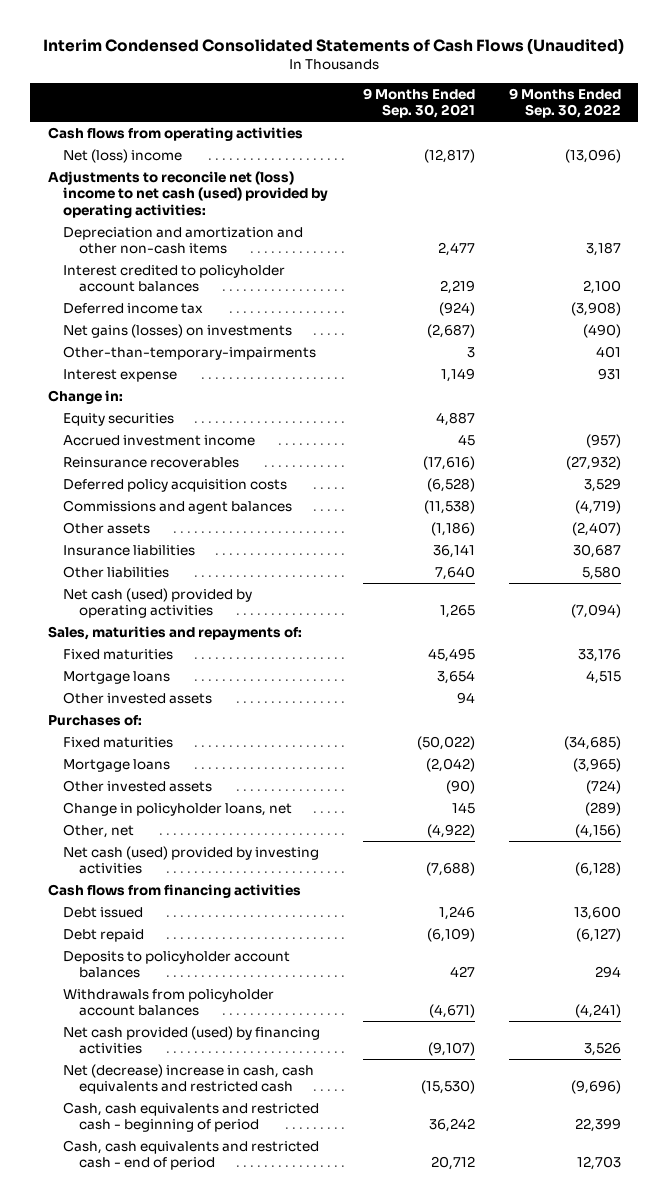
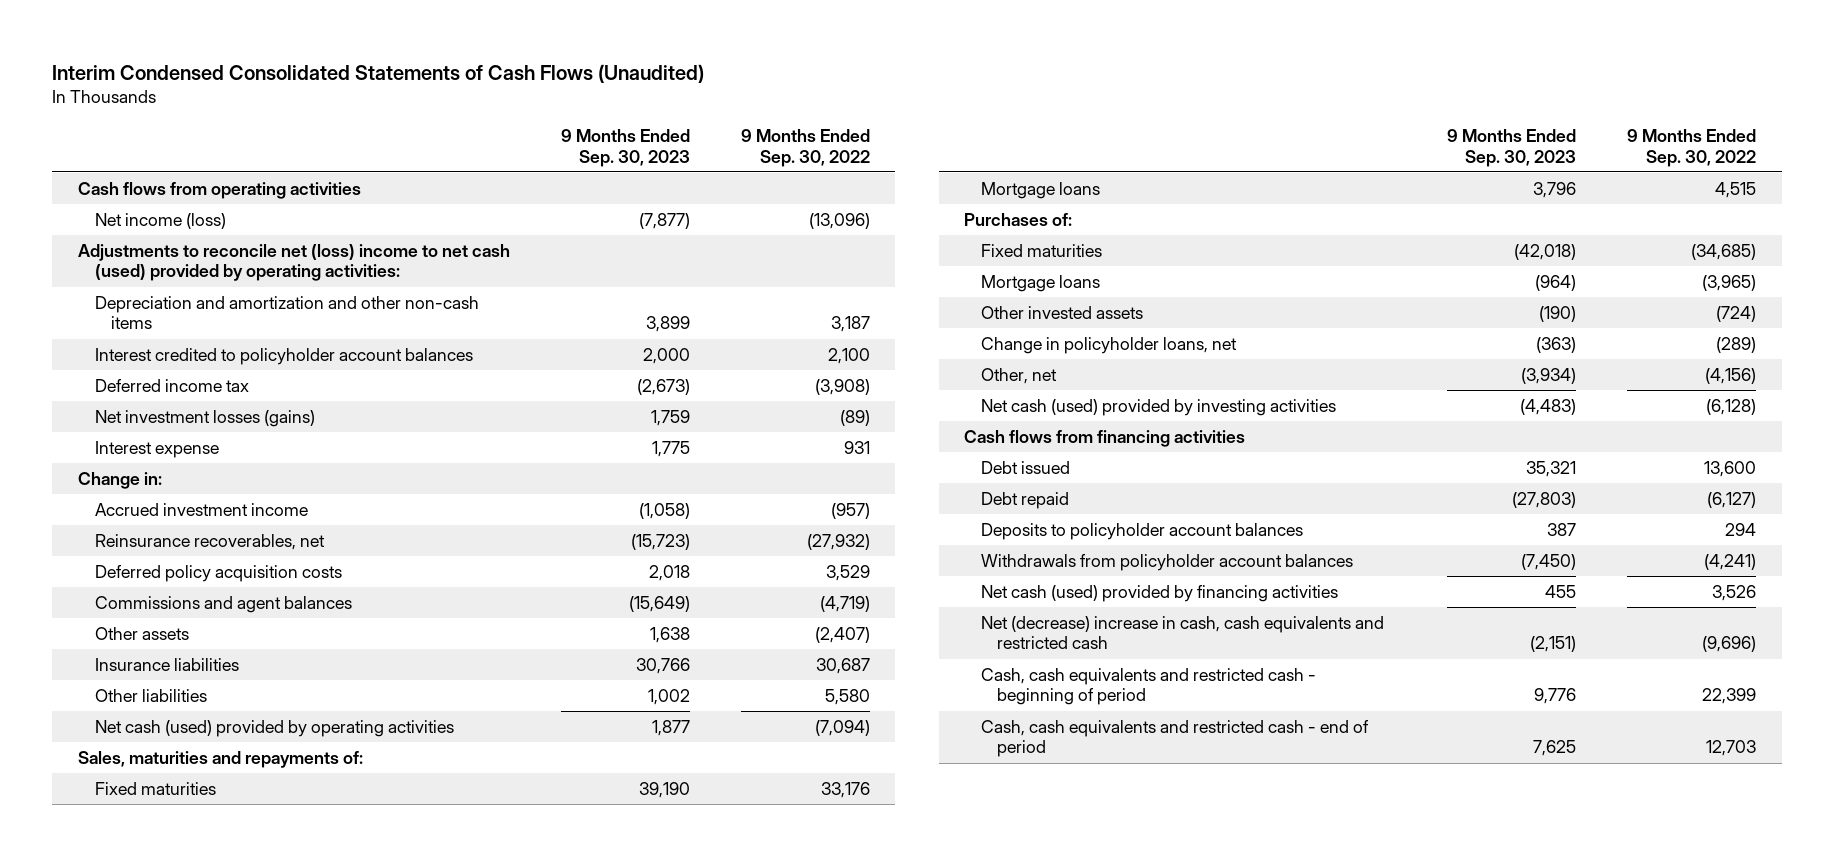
[362,87,475,119] 9 Months Ended Sep. 30, 2021 -> none
none -> [560,129,690,167] 9 Months Ended Sep. 30, 2023
[63,148,183,163] Net (loss) income -> [94,212,226,229] Net income (loss)
[63,345,317,360] Other-than-temporary-impairments -> none
[63,323,293,338] Net gains (losses) on investments -> [94,409,315,427] Net investment losses (gains)
[583,323,622,338] (490) -> [839,409,870,426] (89)
[63,412,175,426] Equity securities -> none
[63,456,240,468] Reinsurance recoverables -> [94,533,325,550] Reinsurance recoverables, net
[63,691,213,704] Other invested assets -> none
[63,1025,321,1055] Net cash provided (used) by financing activities -> [980,584,1338,602] Net cash (used) provided by financing activities

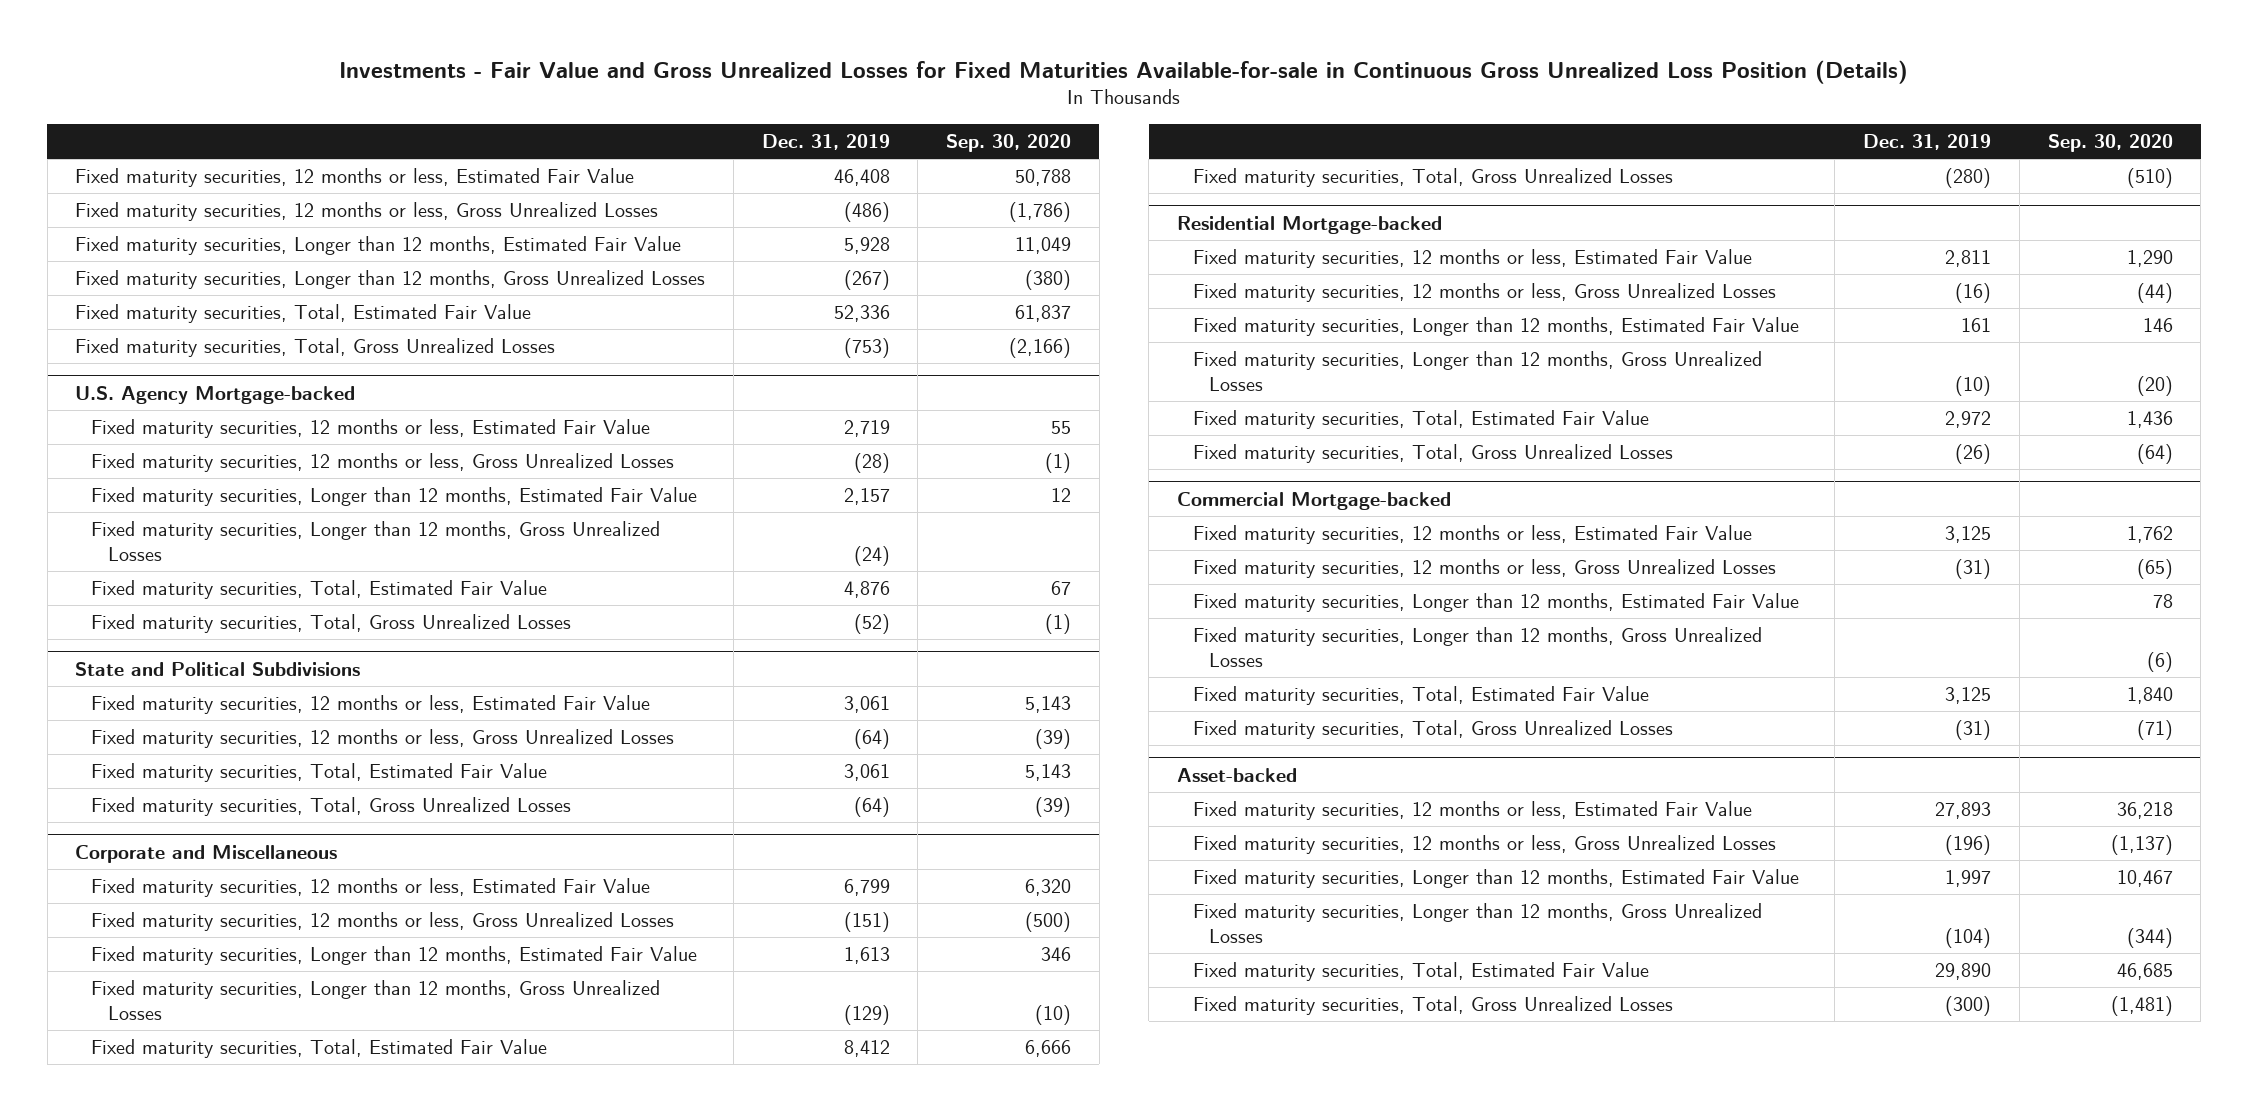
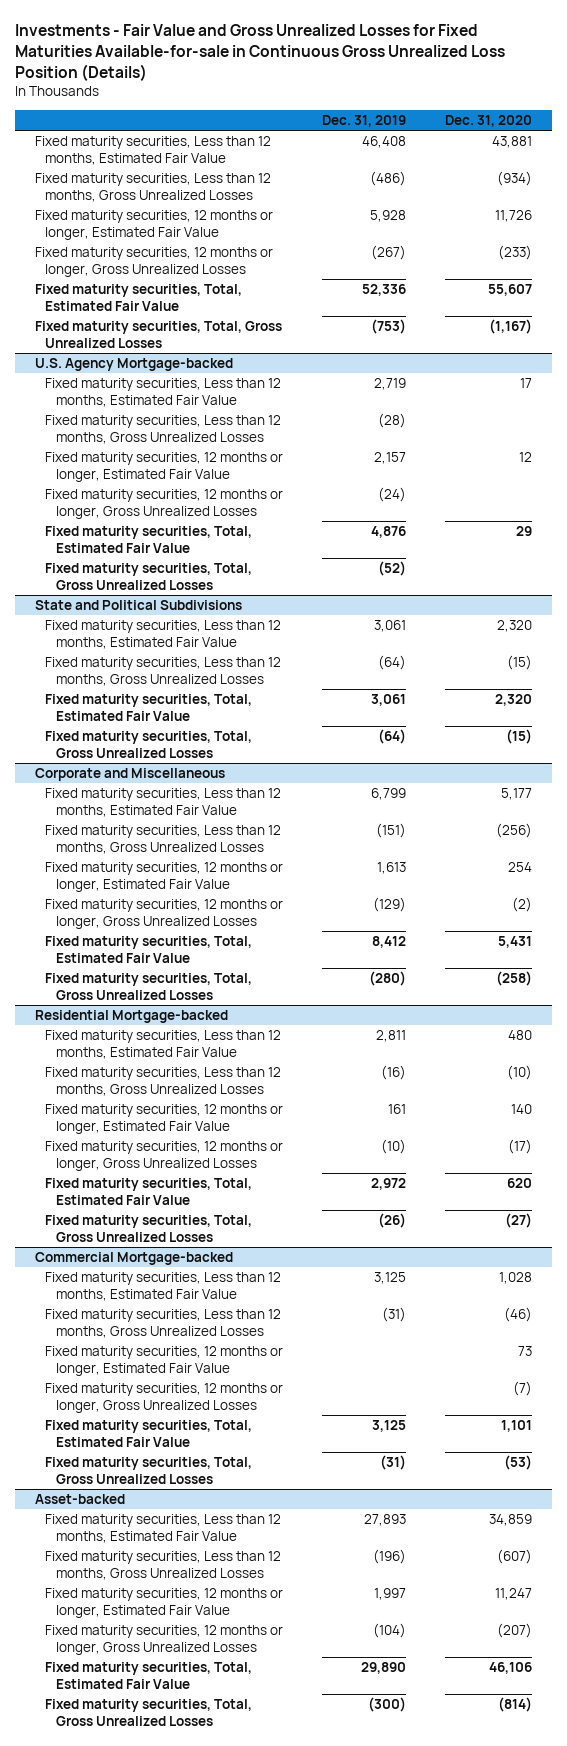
[946,133,1072,152] Sep. 30, 2020 -> none
none -> [445,115,533,128] Dec. 31, 2020
[75,168,635,188] Fixed maturity securities, 12 months or less, Estimated Fair Value -> [34,136,271,165] Fixed maturity securities, Less than 12 months, Estimated Fair Value
[75,202,659,222] Fixed maturity securities, 12 months or less, Gross Unrealized Losses -> [34,173,271,202] Fixed maturity securities, Less than 12 months, Gross Unrealized Losses
[75,236,682,256] Fixed maturity securities, Longer than 12 months, Estimated Fair Value -> [34,210,273,240] Fixed maturity securities, 12 months or longer, Estimated Fair Value
[75,270,706,290] Fixed maturity securities, Longer than 12 months, Gross Unrealized Losses -> [34,247,273,277] Fixed maturity securities, 12 months or longer, Gross Unrealized Losses
[91,419,651,439] Fixed maturity securities, 12 months or less, Estimated Fair Value -> [45,378,282,407] Fixed maturity securities, Less than 12 months, Estimated Fair Value
[91,453,675,473] Fixed maturity securities, 12 months or less, Gross Unrealized Losses -> [45,415,282,444] Fixed maturity securities, Less than 12 months, Gross Unrealized Losses
[91,487,698,507] Fixed maturity securities, Longer than 12 months, Estimated Fair Value -> [45,452,284,482] Fixed maturity securities, 12 months or longer, Estimated Fair Value
[91,521,661,562] Fixed maturity securities, Longer than 12 months, Gross Unrealized Losses -> [45,489,284,519] Fixed maturity securities, 12 months or longer, Gross Unrealized Losses
[91,695,651,715] Fixed maturity securities, 12 months or less, Estimated Fair Value -> [45,620,282,649] Fixed maturity securities, Less than 12 months, Estimated Fair Value
[91,729,675,749] Fixed maturity securities, 12 months or less, Gross Unrealized Losses -> [45,657,282,686] Fixed maturity securities, Less than 12 months, Gross Unrealized Losses
[91,878,651,898] Fixed maturity securities, 12 months or less, Estimated Fair Value -> [45,788,282,817] Fixed maturity securities, Less than 12 months, Estimated Fair Value
[91,912,675,932] Fixed maturity securities, 12 months or less, Gross Unrealized Losses -> [45,825,282,854] Fixed maturity securities, Less than 12 months, Gross Unrealized Losses
[91,946,698,966] Fixed maturity securities, Longer than 12 months, Estimated Fair Value -> [45,862,284,892] Fixed maturity securities, 12 months or longer, Estimated Fair Value
[91,980,661,1021] Fixed maturity securities, Longer than 12 months, Gross Unrealized Losses -> [45,899,284,929] Fixed maturity securities, 12 months or longer, Gross Unrealized Losses
[1192,249,1752,269] Fixed maturity securities, 12 months or less, Estimated Fair Value -> [45,1030,282,1059] Fixed maturity securities, Less than 12 months, Estimated Fair Value
[1192,283,1776,303] Fixed maturity securities, 12 months or less, Gross Unrealized Losses -> [45,1067,282,1096] Fixed maturity securities, Less than 12 months, Gross Unrealized Losses
[1192,317,1799,337] Fixed maturity securities, Longer than 12 months, Estimated Fair Value -> [45,1104,284,1134] Fixed maturity securities, 12 months or longer, Estimated Fair Value
[1192,351,1762,392] Fixed maturity securities, Longer than 12 months, Gross Unrealized Losses -> [45,1141,284,1171] Fixed maturity securities, 12 months or longer, Gross Unrealized Losses
[1192,525,1752,545] Fixed maturity securities, 12 months or less, Estimated Fair Value -> [45,1272,282,1301] Fixed maturity securities, Less than 12 months, Estimated Fair Value
[1192,559,1776,579] Fixed maturity securities, 12 months or less, Gross Unrealized Losses -> [45,1309,282,1338] Fixed maturity securities, Less than 12 months, Gross Unrealized Losses
[1192,593,1799,613] Fixed maturity securities, Longer than 12 months, Estimated Fair Value -> [45,1346,284,1376] Fixed maturity securities, 12 months or longer, Estimated Fair Value
[1192,627,1762,668] Fixed maturity securities, Longer than 12 months, Gross Unrealized Losses -> [45,1383,284,1413] Fixed maturity securities, 12 months or longer, Gross Unrealized Losses
[1192,801,1752,821] Fixed maturity securities, 12 months or less, Estimated Fair Value -> [45,1514,282,1543] Fixed maturity securities, Less than 12 months, Estimated Fair Value
[1192,835,1776,855] Fixed maturity securities, 12 months or less, Gross Unrealized Losses -> [45,1551,282,1580] Fixed maturity securities, Less than 12 months, Gross Unrealized Losses
[1192,869,1799,889] Fixed maturity securities, Longer than 12 months, Estimated Fair Value -> [45,1588,284,1618] Fixed maturity securities, 12 months or longer, Estimated Fair Value
[1192,903,1762,944] Fixed maturity securities, Longer than 12 months, Gross Unrealized Losses -> [45,1625,284,1655] Fixed maturity securities, 12 months or longer, Gross Unrealized Losses

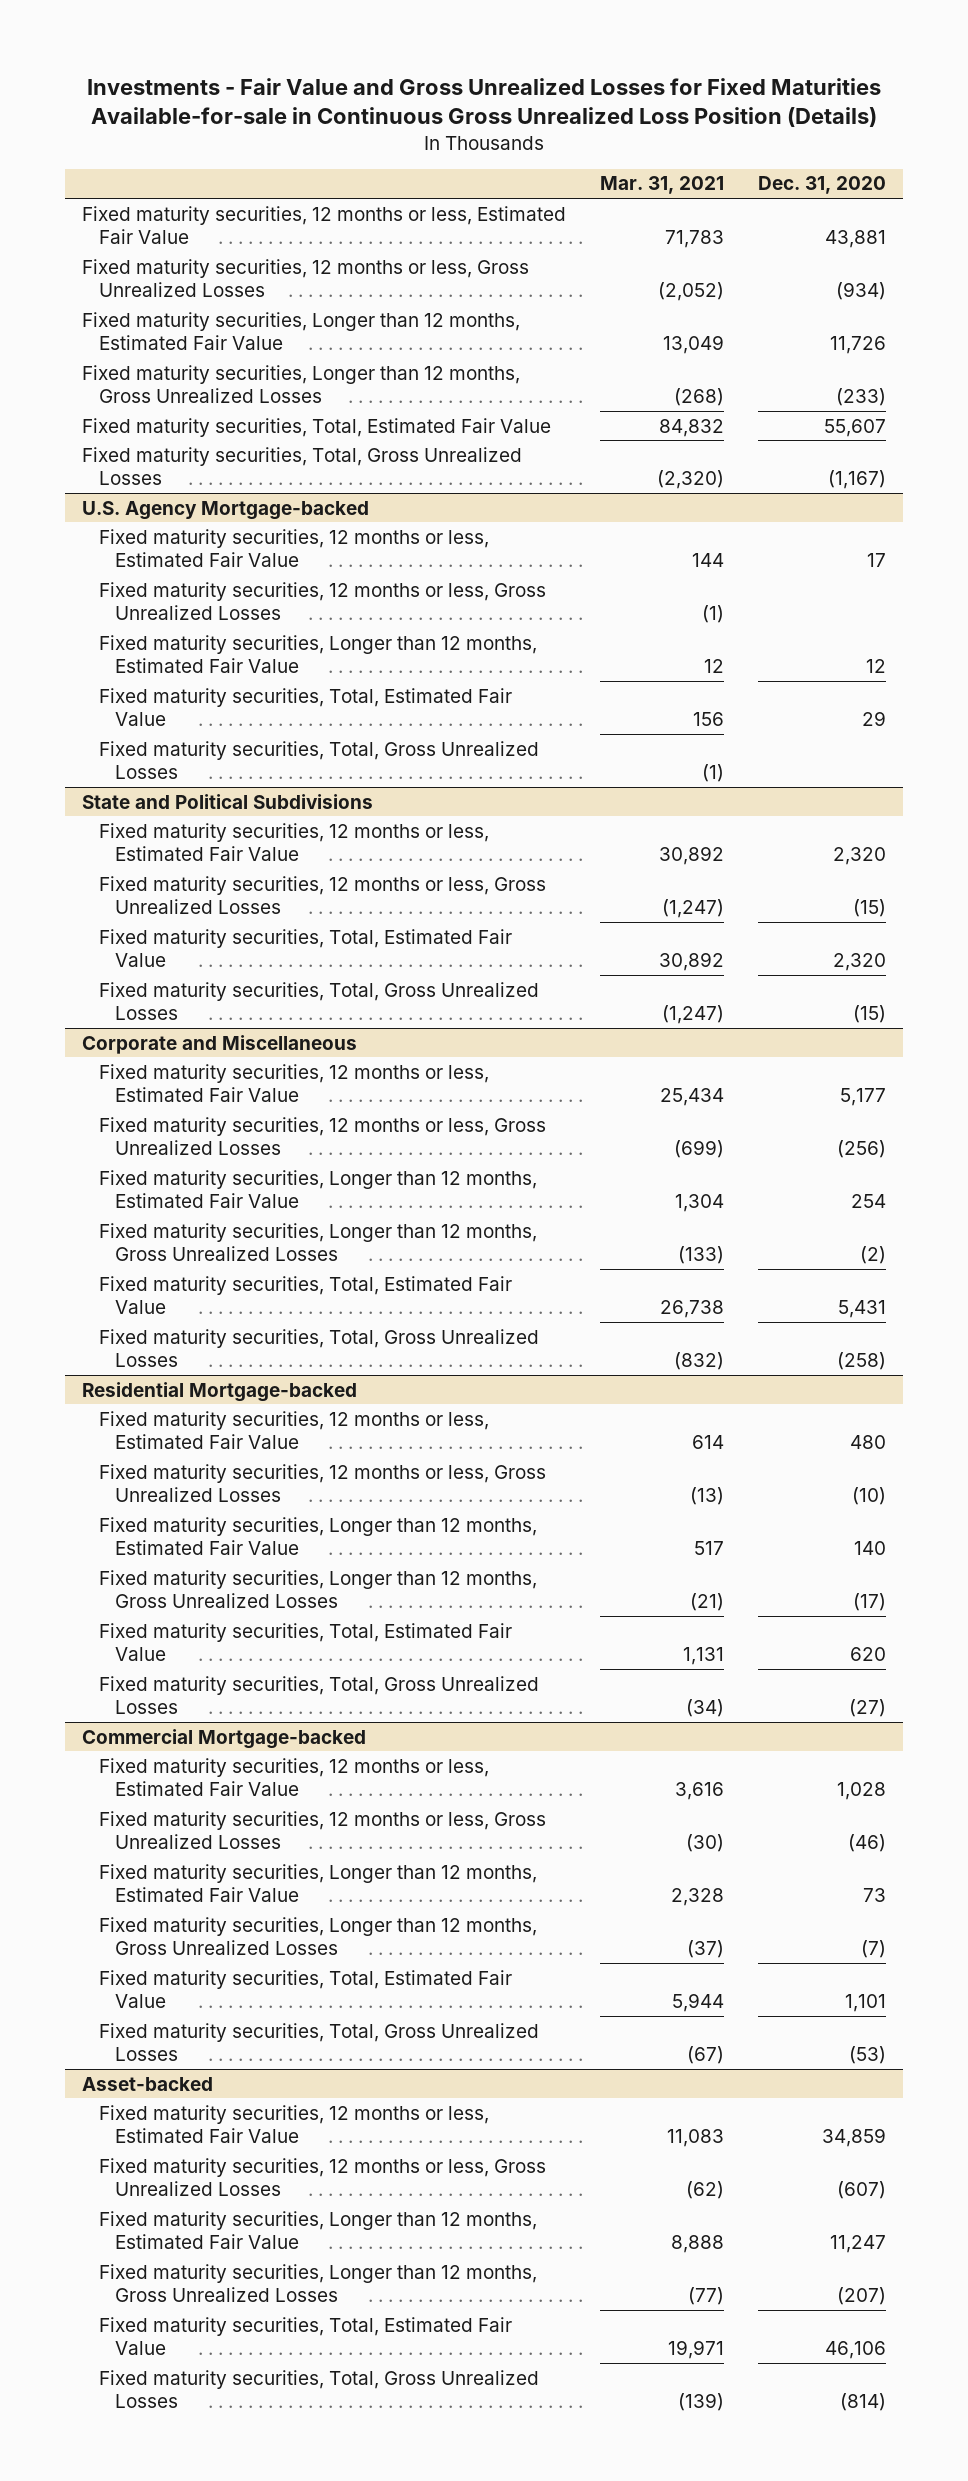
[322,115,407,128] Dec. 31, 2019 -> none
none -> [600,176,725,195] Mar. 31, 2021
[34,136,271,165] Fixed maturity securities, Less than 12 months, Estimated Fair Value -> [82,205,567,245] Fixed maturity securities, 12 months or less, Estimated Fair Value
[34,173,271,202] Fixed maturity securities, Less than 12 months, Gross Unrealized Losses -> [82,258,530,298] Fixed maturity securities, 12 months or less, Gross Unrealized Losses
[34,210,273,240] Fixed maturity securities, 12 months or longer, Estimated Fair Value -> [82,311,521,351] Fixed maturity securities, Longer than 12 months, Estimated Fair Value
[34,247,273,277] Fixed maturity securities, 12 months or longer, Gross Unrealized Losses -> [82,364,521,404] Fixed maturity securities, Longer than 12 months, Gross Unrealized Losses
[45,489,284,519] Fixed maturity securities, 12 months or longer, Gross Unrealized Losses -> none
[45,378,282,407] Fixed maturity securities, Less than 12 months, Estimated Fair Value -> [98,528,489,568] Fixed maturity securities, 12 months or less, Estimated Fair Value
[45,415,282,444] Fixed maturity securities, Less than 12 months, Gross Unrealized Losses -> [98,581,546,621] Fixed maturity securities, 12 months or less, Gross Unrealized Losses
[45,452,284,482] Fixed maturity securities, 12 months or longer, Estimated Fair Value -> [98,634,537,674] Fixed maturity securities, Longer than 12 months, Estimated Fair Value
[45,620,282,649] Fixed maturity securities, Less than 12 months, Estimated Fair Value -> [98,822,489,862] Fixed maturity securities, 12 months or less, Estimated Fair Value
[45,657,282,686] Fixed maturity securities, Less than 12 months, Gross Unrealized Losses -> [98,875,546,915] Fixed maturity securities, 12 months or less, Gross Unrealized Losses
[45,788,282,817] Fixed maturity securities, Less than 12 months, Estimated Fair Value -> [98,1063,489,1103] Fixed maturity securities, 12 months or less, Estimated Fair Value
[45,825,282,854] Fixed maturity securities, Less than 12 months, Gross Unrealized Losses -> [98,1116,546,1156] Fixed maturity securities, 12 months or less, Gross Unrealized Losses
[45,862,284,892] Fixed maturity securities, 12 months or longer, Estimated Fair Value -> [98,1169,537,1209] Fixed maturity securities, Longer than 12 months, Estimated Fair Value
[45,899,284,929] Fixed maturity securities, 12 months or longer, Gross Unrealized Losses -> [98,1222,537,1262] Fixed maturity securities, Longer than 12 months, Gross Unrealized Losses
[45,1030,282,1059] Fixed maturity securities, Less than 12 months, Estimated Fair Value -> [98,1410,489,1450] Fixed maturity securities, 12 months or less, Estimated Fair Value
[45,1067,282,1096] Fixed maturity securities, Less than 12 months, Gross Unrealized Losses -> [98,1463,546,1503] Fixed maturity securities, 12 months or less, Gross Unrealized Losses
[45,1104,284,1134] Fixed maturity securities, 12 months or longer, Estimated Fair Value -> [98,1516,537,1556] Fixed maturity securities, Longer than 12 months, Estimated Fair Value
[45,1141,284,1171] Fixed maturity securities, 12 months or longer, Gross Unrealized Losses -> [98,1569,537,1609] Fixed maturity securities, Longer than 12 months, Gross Unrealized Losses
[45,1272,282,1301] Fixed maturity securities, Less than 12 months, Estimated Fair Value -> [98,1757,489,1797] Fixed maturity securities, 12 months or less, Estimated Fair Value
[45,1309,282,1338] Fixed maturity securities, Less than 12 months, Gross Unrealized Losses -> [98,1810,546,1850] Fixed maturity securities, 12 months or less, Gross Unrealized Losses
[45,1346,284,1376] Fixed maturity securities, 12 months or longer, Estimated Fair Value -> [98,1863,537,1903] Fixed maturity securities, Longer than 12 months, Estimated Fair Value
[45,1383,284,1413] Fixed maturity securities, 12 months or longer, Gross Unrealized Losses -> [98,1916,537,1956] Fixed maturity securities, Longer than 12 months, Gross Unrealized Losses
[45,1514,282,1543] Fixed maturity securities, Less than 12 months, Estimated Fair Value -> [98,2104,489,2144] Fixed maturity securities, 12 months or less, Estimated Fair Value
[45,1551,282,1580] Fixed maturity securities, Less than 12 months, Gross Unrealized Losses -> [98,2157,546,2197] Fixed maturity securities, 12 months or less, Gross Unrealized Losses
[45,1588,284,1618] Fixed maturity securities, 12 months or longer, Estimated Fair Value -> [98,2210,537,2250] Fixed maturity securities, Longer than 12 months, Estimated Fair Value
[45,1625,284,1655] Fixed maturity securities, 12 months or longer, Gross Unrealized Losses -> [98,2263,537,2303] Fixed maturity securities, Longer than 12 months, Gross Unrealized Losses

